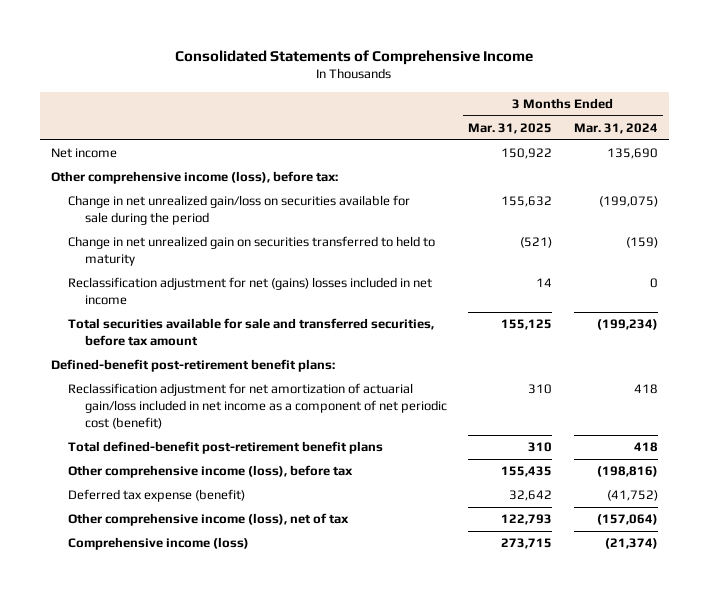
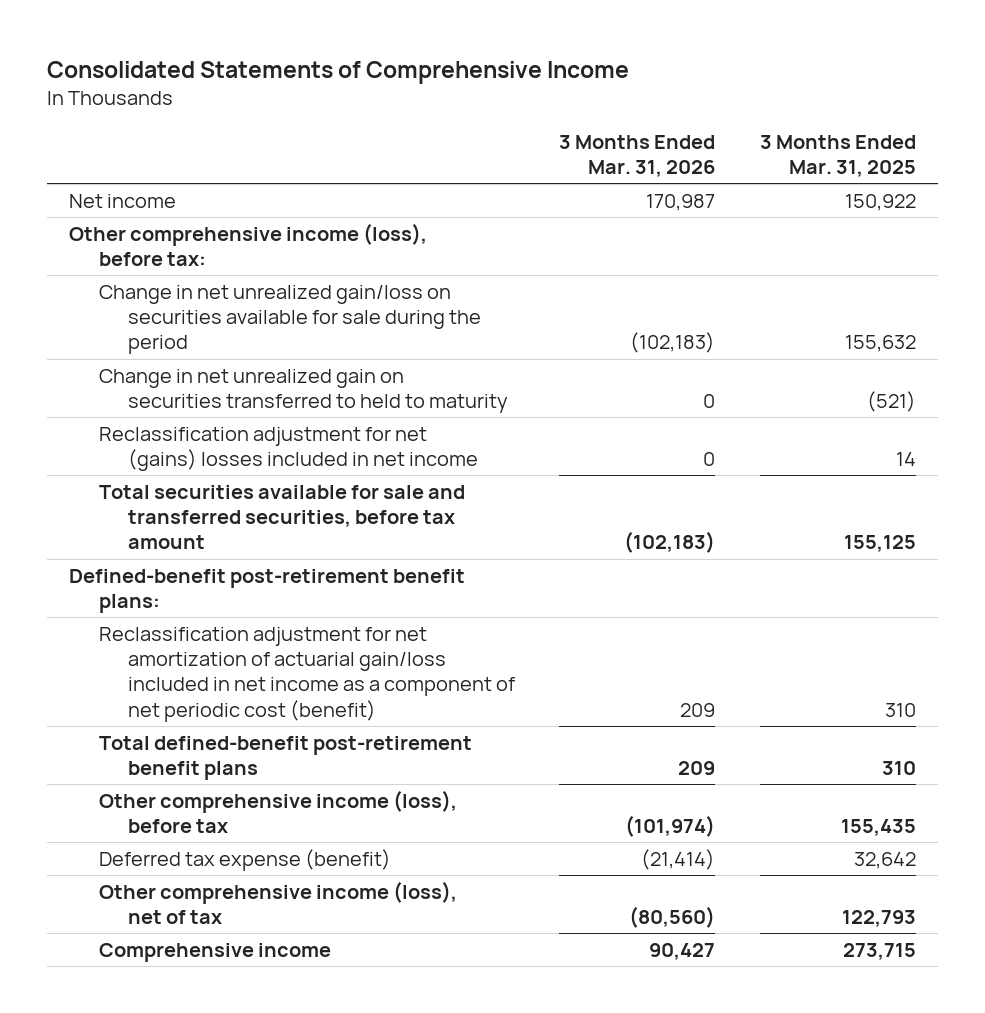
[573,122,658,134] Mar. 31, 2024 -> none
none -> [559,134,716,178] 3 Months Ended Mar. 31, 2026
[67,537,249,551] Comprehensive income (loss) -> [98,942,331,962] Comprehensive income

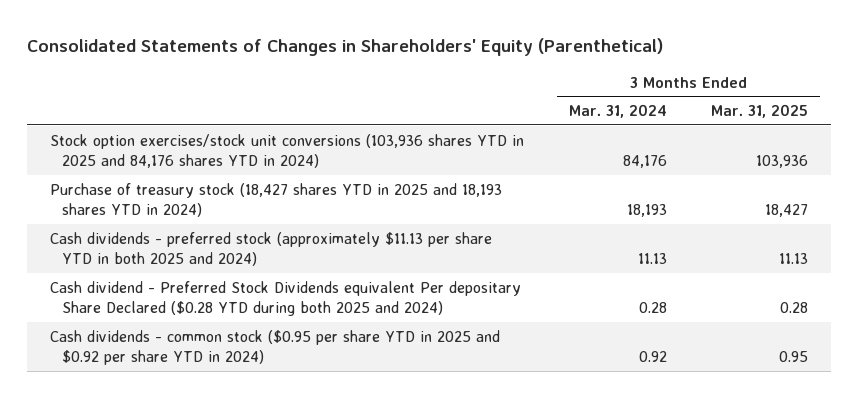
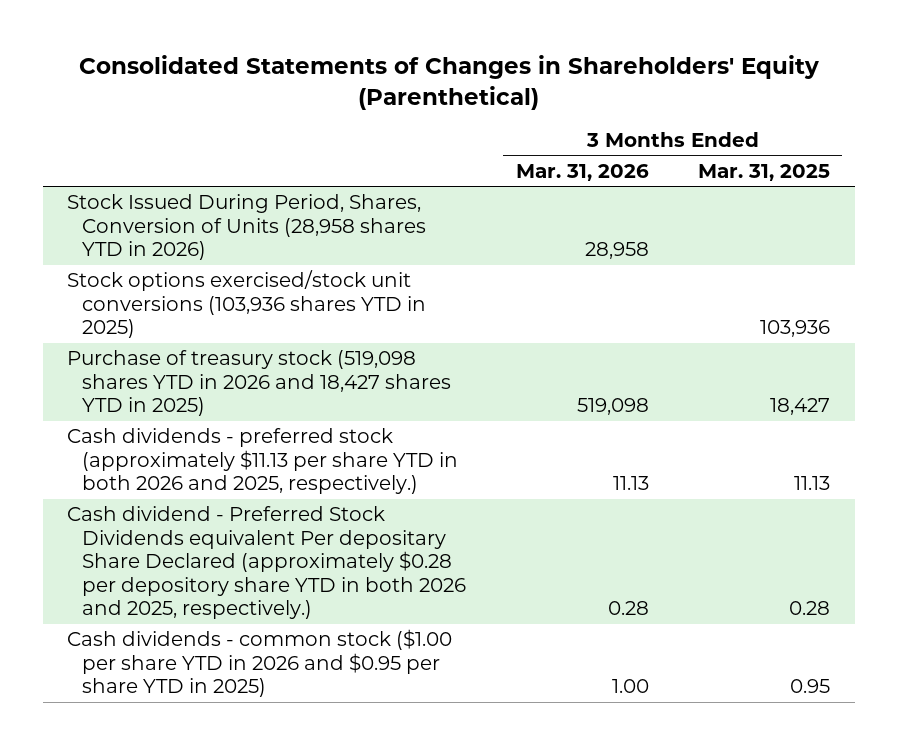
[568,103,667,118] Mar. 31, 2024 -> none
none -> [515,164,649,182] Mar. 31, 2026
none -> [67,194,427,261] Stock Issued During Period, Shares, Conversion of Units (28,958 shares YTD in 2026)
[49,133,524,169] Stock option exercises/stock unit conversions (103,936 shares YTD in 2025 and 84,176 shares YTD in 2024) -> [67,270,427,339] Stock options exercised/stock unit conversions (103,936 shares YTD in 2025)
[49,182,502,218] Purchase of treasury stock (18,427 shares YTD in 2025 and 18,193 shares YTD in 2024) -> [67,350,452,417] Purchase of treasury stock (519,098 shares YTD in 2026 and 18,427 shares YTD in 2025)
[49,231,492,267] Cash dividends - preferred stock (approximately $11.13 per share YTD in both 2025 and 2024) -> [67,428,459,495] Cash dividends - preferred stock (approximately $11.13 per share YTD in both 2026 and 2025, respectively.)
[49,280,521,317] Cash dividend - Preferred Stock Dividends equivalent Per depositary Share Declared ($0.28 YTD during both 2025 and 2024) -> [67,506,467,620] Cash dividend - Preferred Stock Dividends equivalent Per depositary Share Declared (approximately $0.28 per depository share YTD in both 2026 and 2025, respectively.)
[49,329,500,366] Cash dividends - common stock ($0.95 per share YTD in 2025 and $0.92 per share YTD in 2024) -> [67,629,453,698] Cash dividends - common stock ($1.00 per share YTD in 2026 and $0.95 per share YTD in 2025)

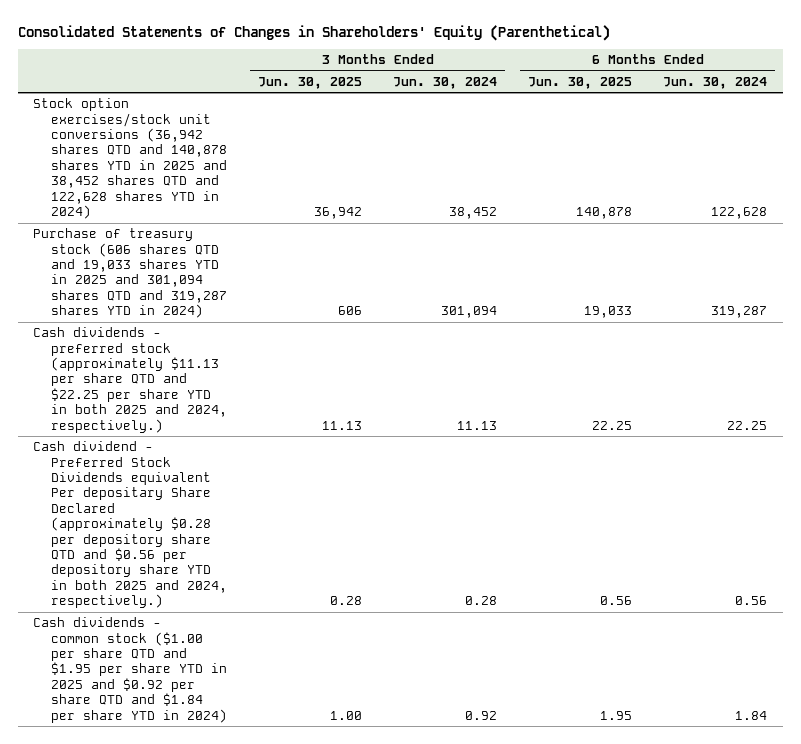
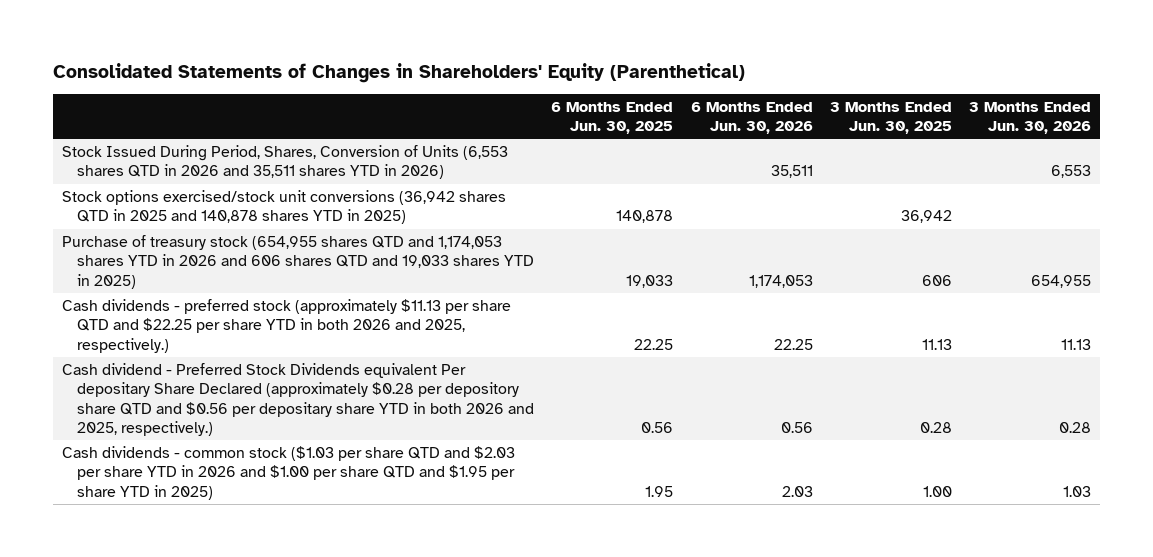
[393,76,498,89] Jun. 30, 2024 -> none
[663,76,768,89] Jun. 30, 2024 -> none
none -> [690,101,813,134] 6 Months Ended Jun. 30, 2026
none -> [969,101,1092,134] 3 Months Ended Jun. 30, 2026
none -> [61,145,508,180] Stock Issued During Period, Shares, Conversion of Units (6,553 shares QTD in 2026 and 35,511 shares YTD in 2026)
[33,98,228,220] Stock option exercises/stock unit conversions (36,942 shares QTD and 140,878 shares YTD in 2025 and 38,452 shares QTD and 122,628 shares YTD in 2024) -> [61,190,506,225] Stock options exercised/stock unit conversions (36,942 shares QTD in 2025 and 140,878 shares YTD in 2025)
[33,228,228,319] Purchase of treasury stock (606 shares QTD and 19,033 shares YTD in 2025 and 301,094 shares QTD and 319,287 shares YTD in 2024) -> [61,235,535,289] Purchase of treasury stock (654,955 shares QTD and 1,174,053 shares YTD in 2026 and 606 shares QTD and 19,033 shares YTD in 2025)
[33,327,228,433] Cash dividends - preferred stock (approximately $11.13 per share QTD and $22.25 per share YTD in both 2025 and 2024, respectively.) -> [61,299,511,353] Cash dividends - preferred stock (approximately $11.13 per share QTD and $22.25 per share YTD in both 2026 and 2025, respectively.)
[33,441,228,609] Cash dividend - Preferred Stock Dividends equivalent Per depositary Share Declared (approximately $0.28 per depository share QTD and $0.56 per depository share YTD in both 2025 and 2024, respectively.) -> [61,363,535,436] Cash dividend - Preferred Stock Dividends equivalent Per depositary Share Declared (approximately $0.28 per depository share QTD and $0.56 per depositary share YTD in both 2026 and 2025, respectively.)
[33,617,228,723] Cash dividends - common stock ($1.00 per share QTD and $1.95 per share YTD in 2025 and $0.92 per share QTD and $1.84 per share YTD in 2024) -> [61,446,516,500] Cash dividends - common stock ($1.03 per share QTD and $2.03 per share YTD in 2026 and $1.00 per share QTD and $1.95 per share YTD in 2025)

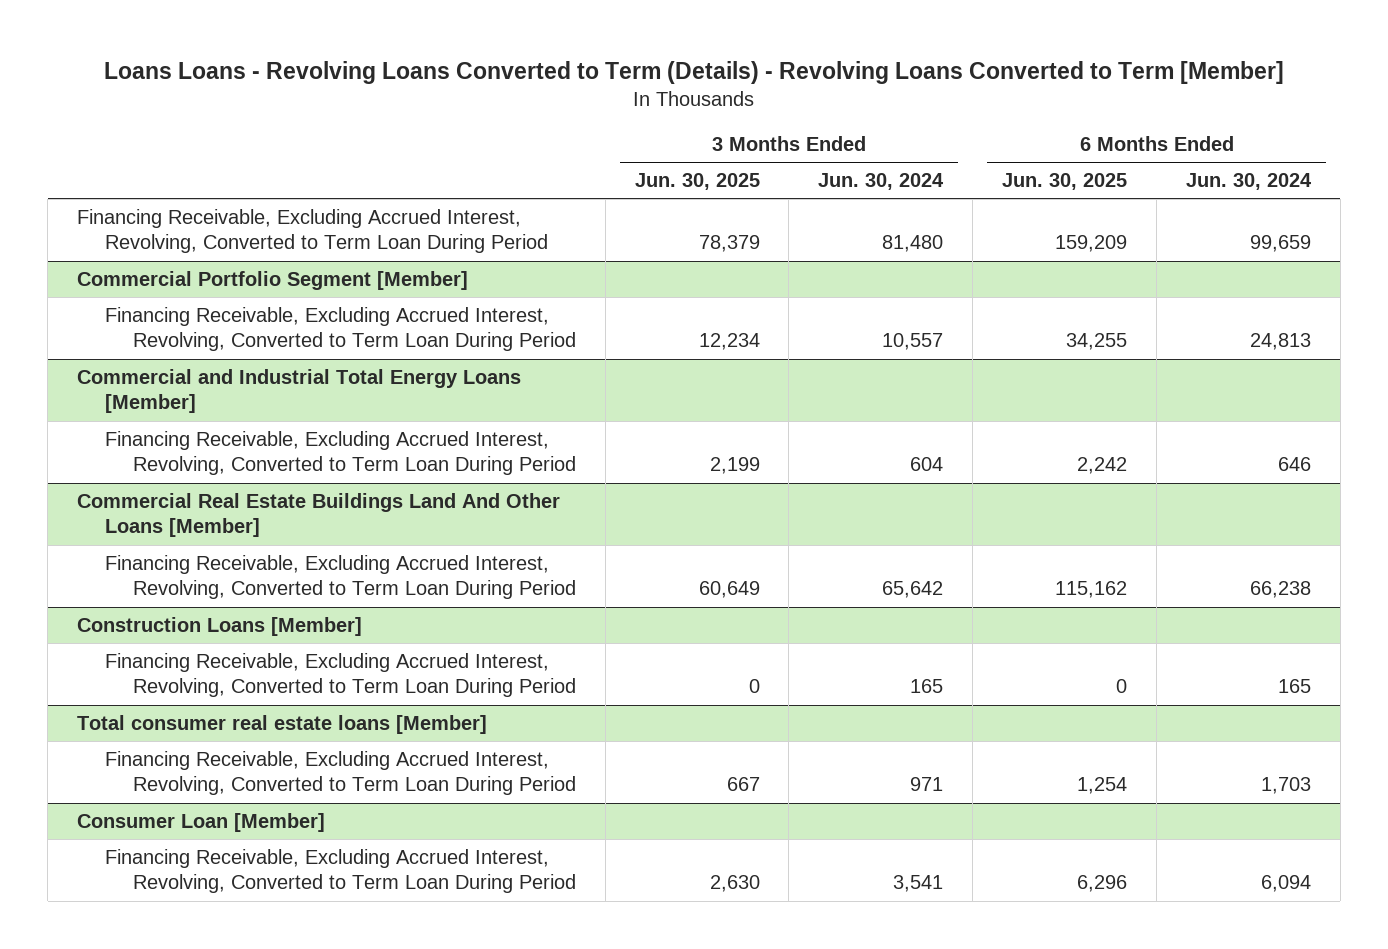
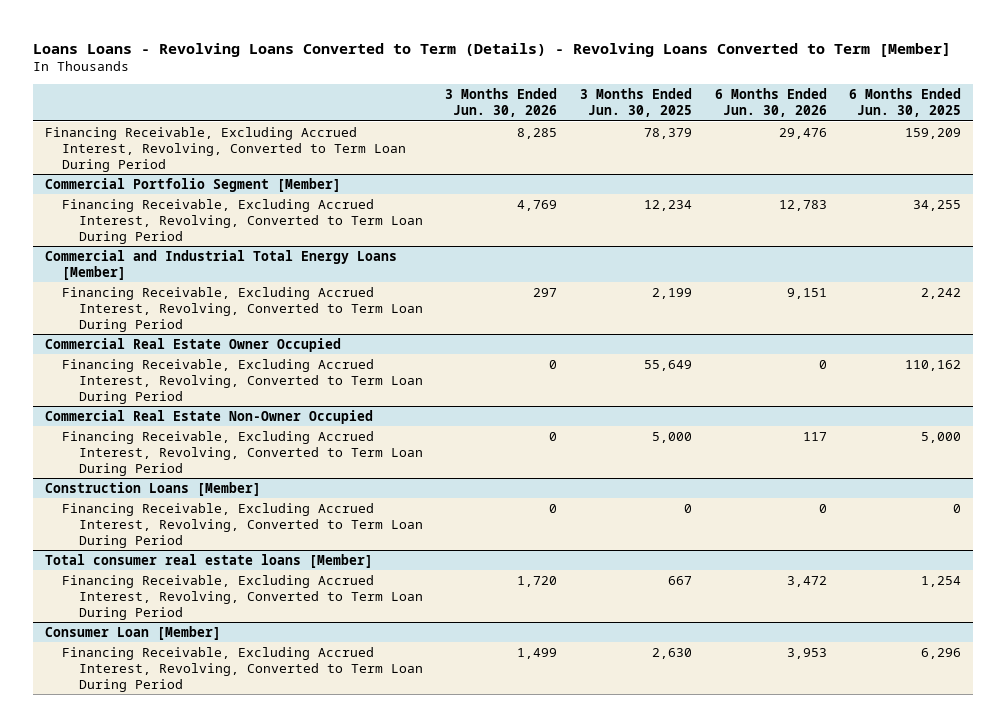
[818,173,945,191] Jun. 30, 2024 -> none
[1185,173,1312,191] Jun. 30, 2024 -> none
none -> [445,88,558,118] 3 Months Ended Jun. 30, 2026
none -> [714,88,827,118] 6 Months Ended Jun. 30, 2026
[77,492,561,538] Commercial Real Estate Buildings Land And Other Loans [Member] -> [44,337,341,352] Commercial Real Estate Owner Occupied
[698,581,760,599] 60,649 -> [644,359,693,371] 55,649
[1055,581,1128,599] 115,162 -> [905,359,962,371] 110,162
none -> [44,409,373,424] Commercial Real Estate Non-Owner Occupied
none -> [61,430,423,476] Financing Receivable, Excluding Accrued Interest, Revolving, Converted to Term Loan During Period

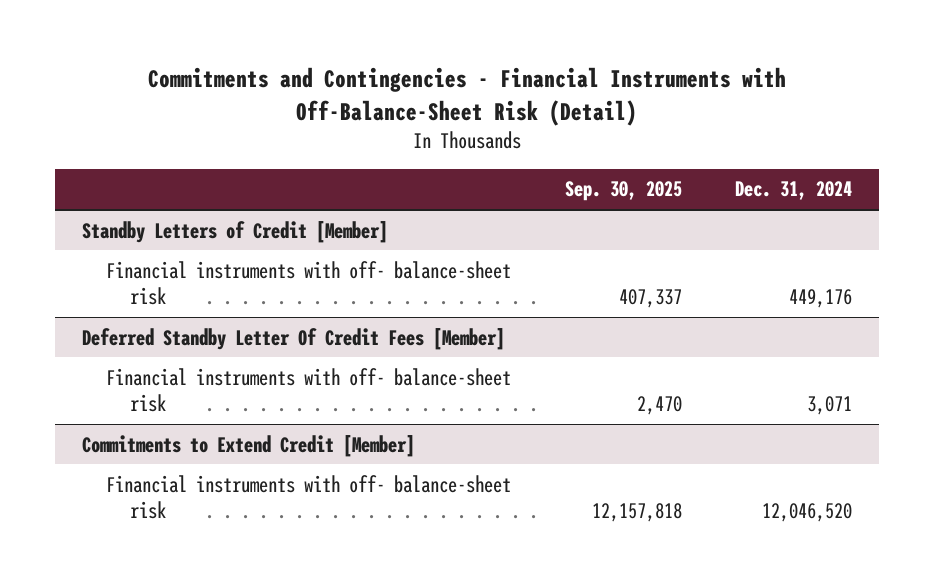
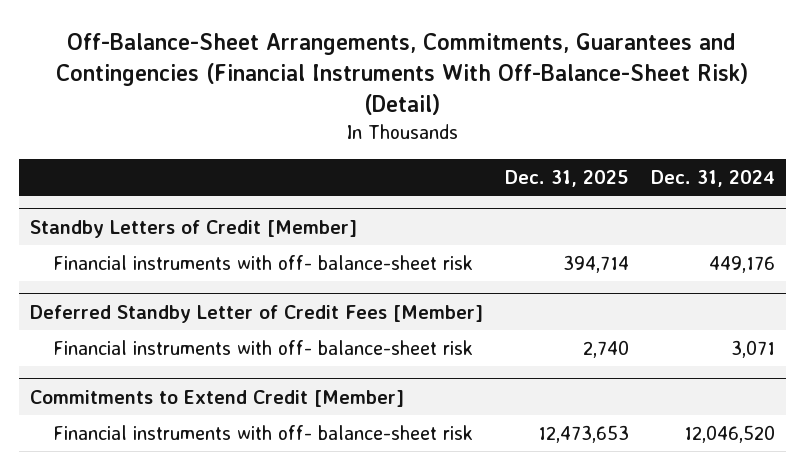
[147,67,786,126] Commitments and Contingencies - Financial Instruments with Off-Balance-Sheet Risk (Detail) -> [56,32,749,115] Off-Balance-Sheet Arrangements, Commitments, Guarantees and Contingencies (Financial Instruments With Off-Balance-Sheet Risk) (Detail)
[564,181,682,202] Sep. 30, 2025 -> none
none -> [504,169,629,187] Dec. 31, 2025
[81,327,505,350] Deferred Standby Letter Of Credit Fees [Member] -> [29,304,483,323] Deferred Standby Letter of Credit Fees [Member]

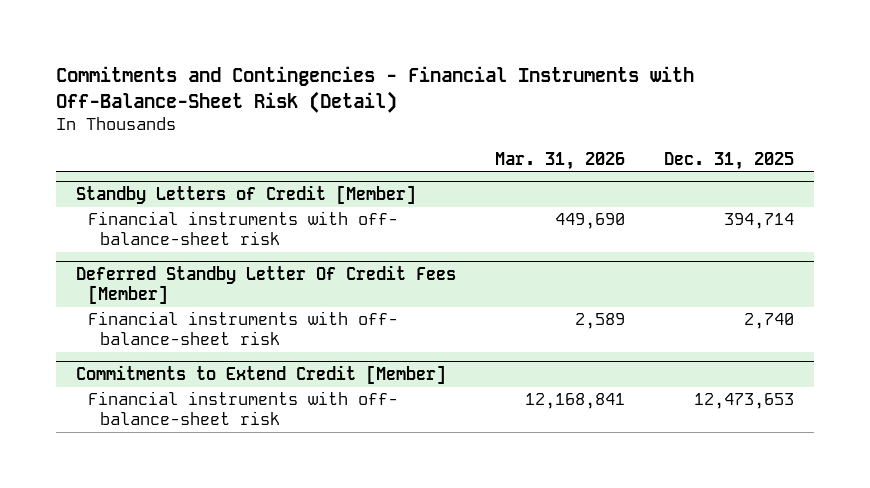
[56,32,749,115] Off-Balance-Sheet Arrangements, Commitments, Guarantees and Contingencies (Financial Instruments With Off-Balance-Sheet Risk) (Detail) -> [56,66,695,113] Commitments and Contingencies - Financial Instruments with Off-Balance-Sheet Risk (Detail)
[650,169,775,187] Dec. 31, 2024 -> none
none -> [495,151,626,170] Mar. 31, 2026
[29,304,483,323] Deferred Standby Letter of Credit Fees [Member] -> [76,265,457,304] Deferred Standby Letter Of Credit Fees [Member]

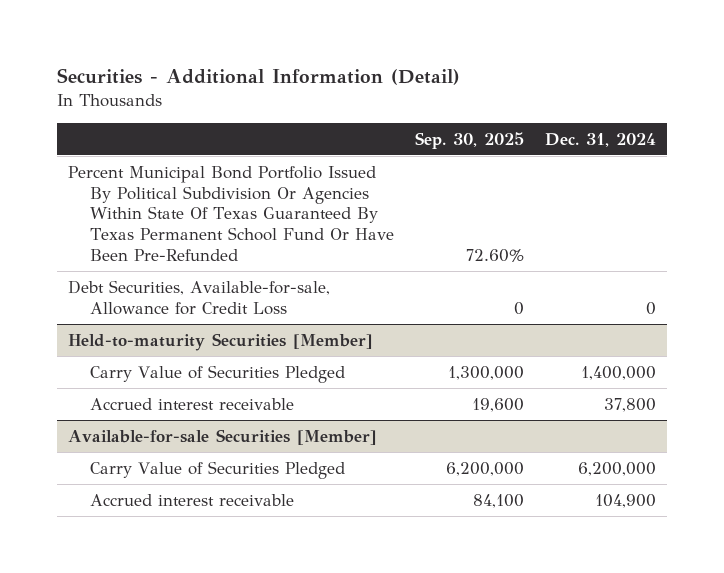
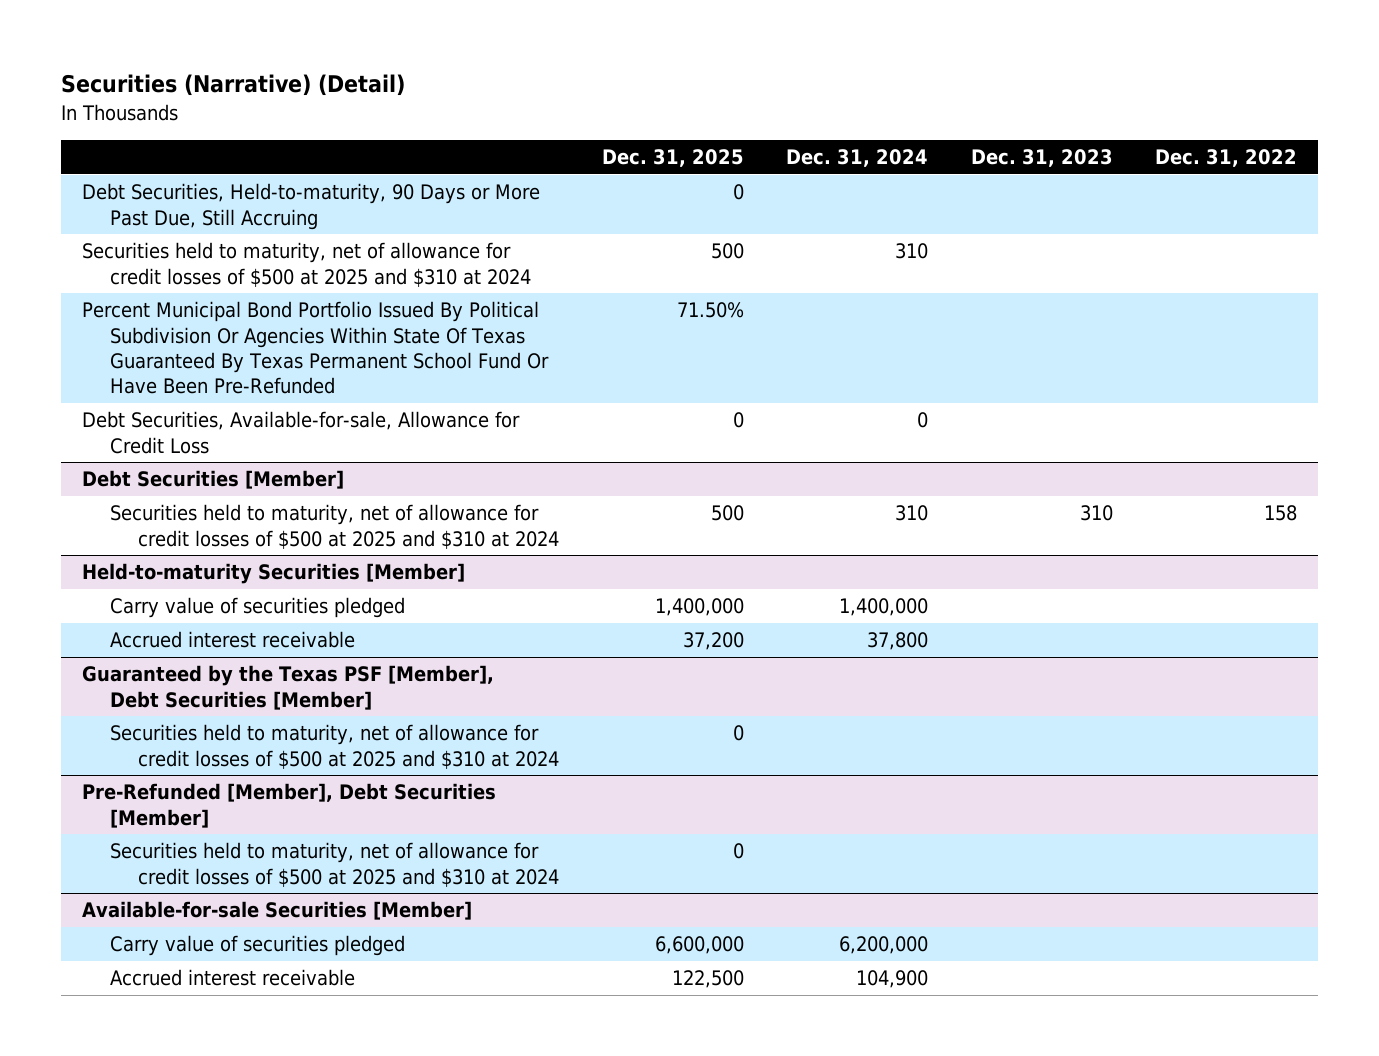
[57,68,461,86] Securities - Additional Information (Detail) -> [61,74,406,97] Securities (Narrative) (Detail)
[415,131,525,149] Sep. 30, 2025 -> none
none -> [601,149,744,168] Dec. 31, 2025
none -> [970,149,1113,168] Dec. 31, 2023
none -> [1155,149,1298,168] Dec. 31, 2022
none -> [82,183,541,230] Debt Securities, Held-to-maturity, 90 Days or More Past Due, Still Accruing
none -> [82,242,532,287] Securities held to maturity, net of allowance for credit losses of $500 at 2025 and $310 at 2024
none -> [82,470,345,490] Debt Securities [Member]
none -> [110,504,560,549] Securities held to maturity, net of allowance for credit losses of $500 at 2025 and $310 at 2024
[89,364,345,383] Carry Value of Securities Pledged -> [110,597,406,619] Carry value of securities pledged
none -> [82,665,495,710] Guaranteed by the Texas PSF [Member], Debt Securities [Member]
none -> [110,724,560,769] Securities held to maturity, net of allowance for credit losses of $500 at 2025 and $310 at 2024
none -> [82,783,497,828] Pre-Refunded [Member], Debt Securities [Member]
none -> [110,842,560,887] Securities held to maturity, net of allowance for credit losses of $500 at 2025 and $310 at 2024
[89,460,345,479] Carry Value of Securities Pledged -> [110,935,406,957] Carry value of securities pledged

